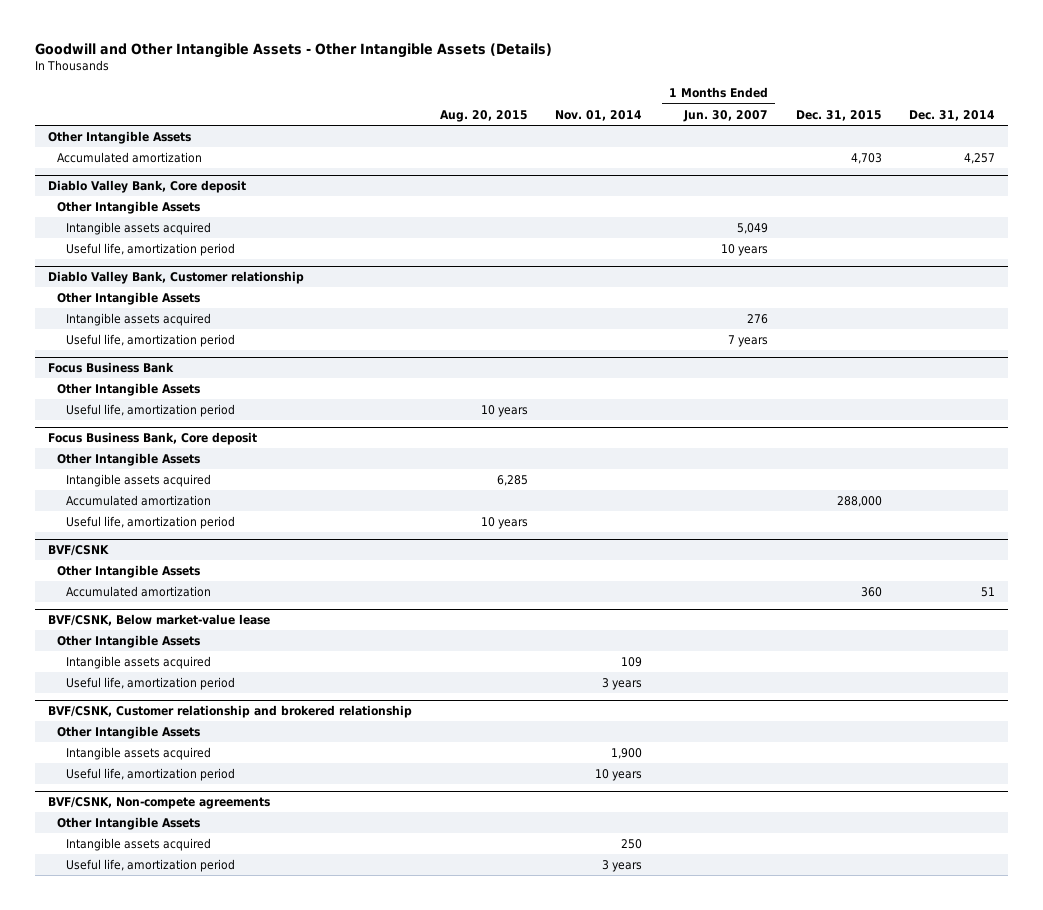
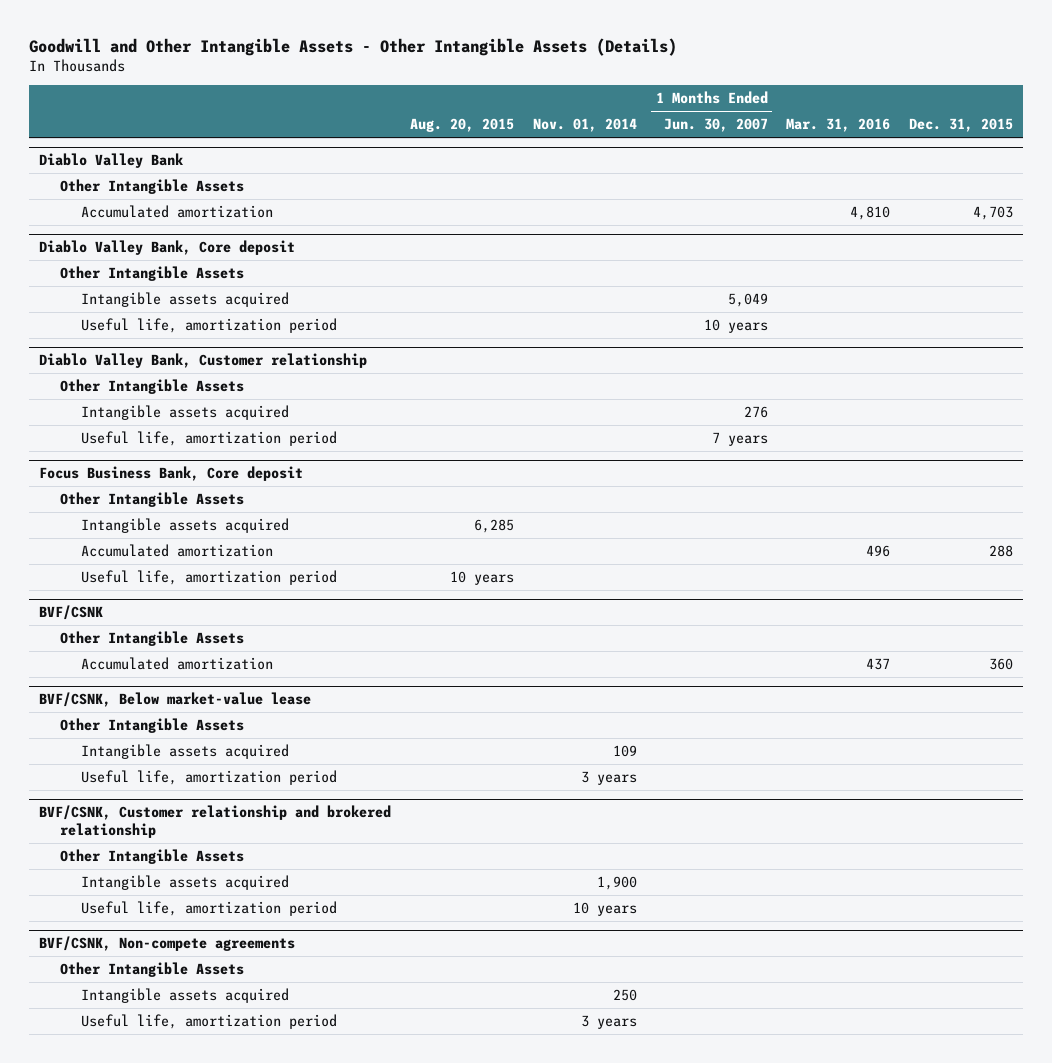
[908,109,995,121] Dec. 31, 2014 -> none
none -> [786,118,891,133] Mar. 31, 2016
none -> [38,152,183,168] Diablo Valley Bank
[48,362,175,374] Focus Business Bank -> none
[57,383,201,397] Other Intangible Assets -> none
[66,404,236,418] Useful life, amortization period -> none
[836,496,882,508] 288,000 -> [989,544,1014,557] 288

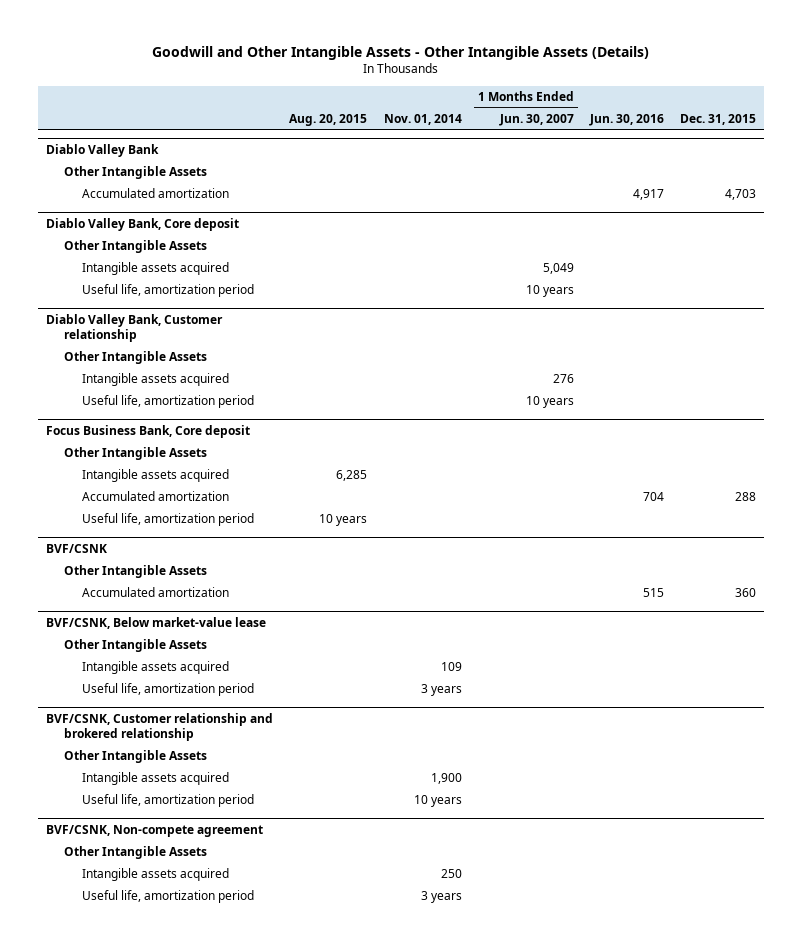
[786,118,891,133] Mar. 31, 2016 -> none
none -> [588,114,664,127] Jun. 30, 2016
[711,431,768,446] 7 years -> [525,396,574,409] 10 years
[38,935,295,951] BVF/CSNK, Non-compete agreements -> [46,824,264,837] BVF/CSNK, Non-compete agreement

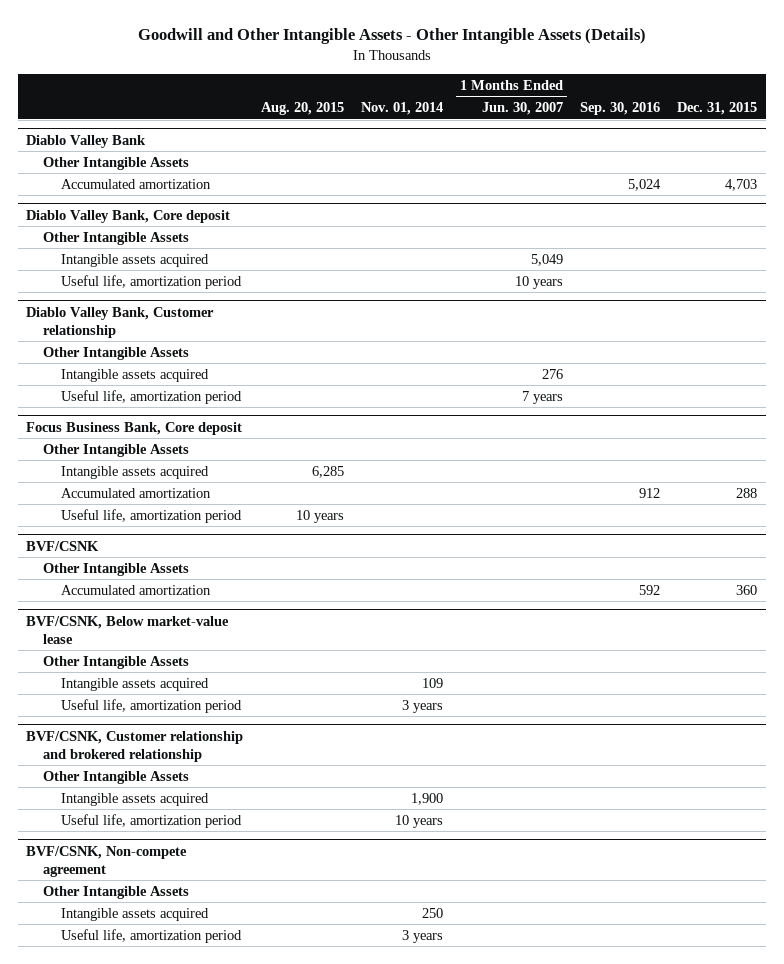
[588,114,664,127] Jun. 30, 2016 -> none
none -> [580,102,661,116] Sep. 30, 2016
[525,396,574,409] 10 years -> [522,390,564,404] 7 years

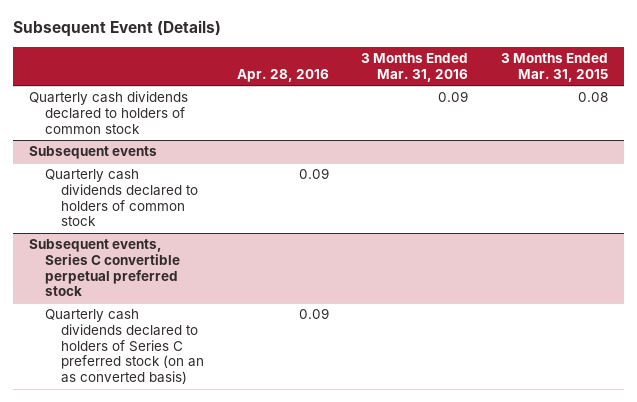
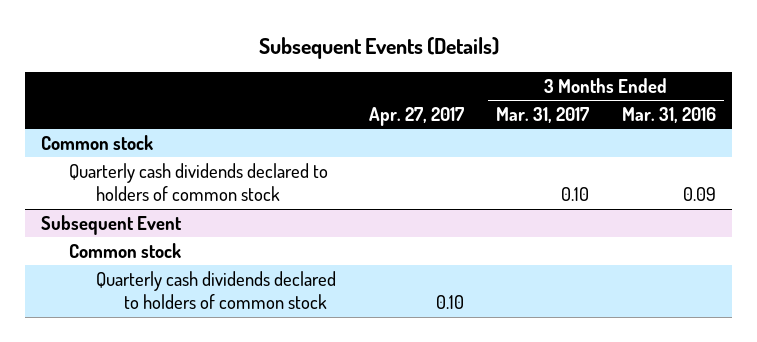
[12,20,221,38] Subsequent Event (Details) -> [258,36,499,59] Subsequent Events (Details)
[236,68,329,82] Apr. 28, 2016 -> none
[500,53,608,82] 3 Months Ended Mar. 31, 2015 -> none
none -> [368,107,464,127] Apr. 27, 2017
none -> [496,107,590,124] Mar. 31, 2017
none -> [41,134,154,150] Common stock
[29,146,158,160] Subsequent events -> [41,214,183,235] Subsequent Event
none -> [68,242,181,258] Common stock
[29,239,181,297] Subsequent events, Series C convertible perpetual preferred stock -> none
[45,309,205,385] Quarterly cash dividends declared to holders of Series C preferred stock (on an as converted basis) -> none

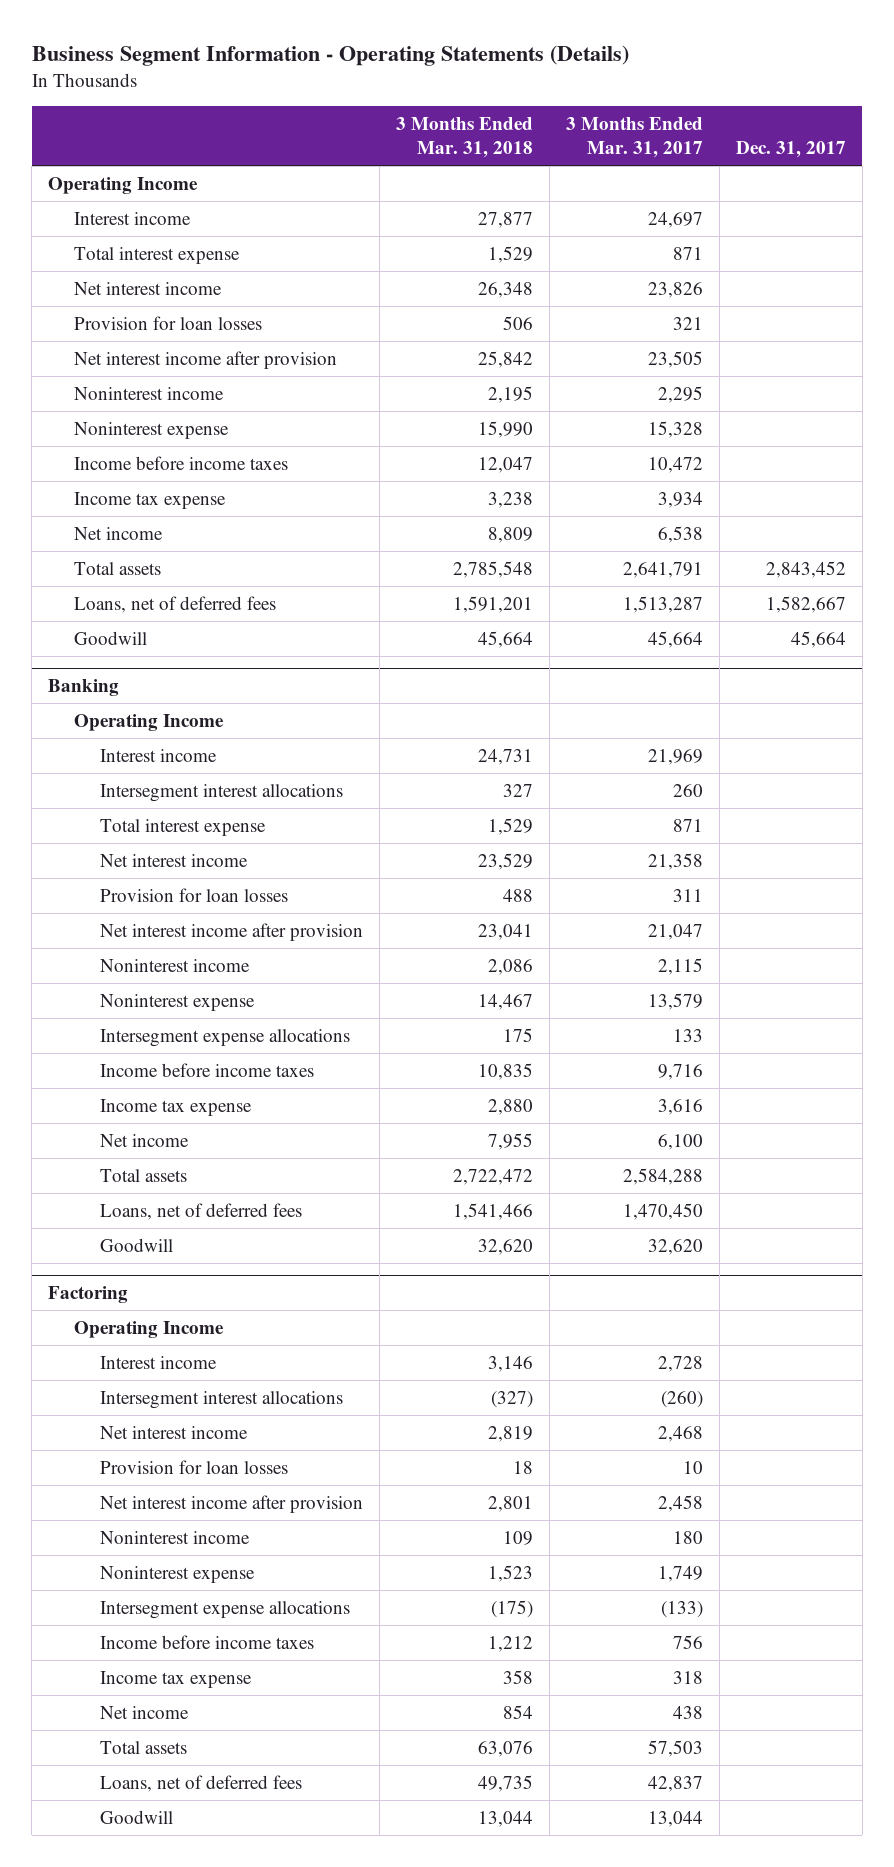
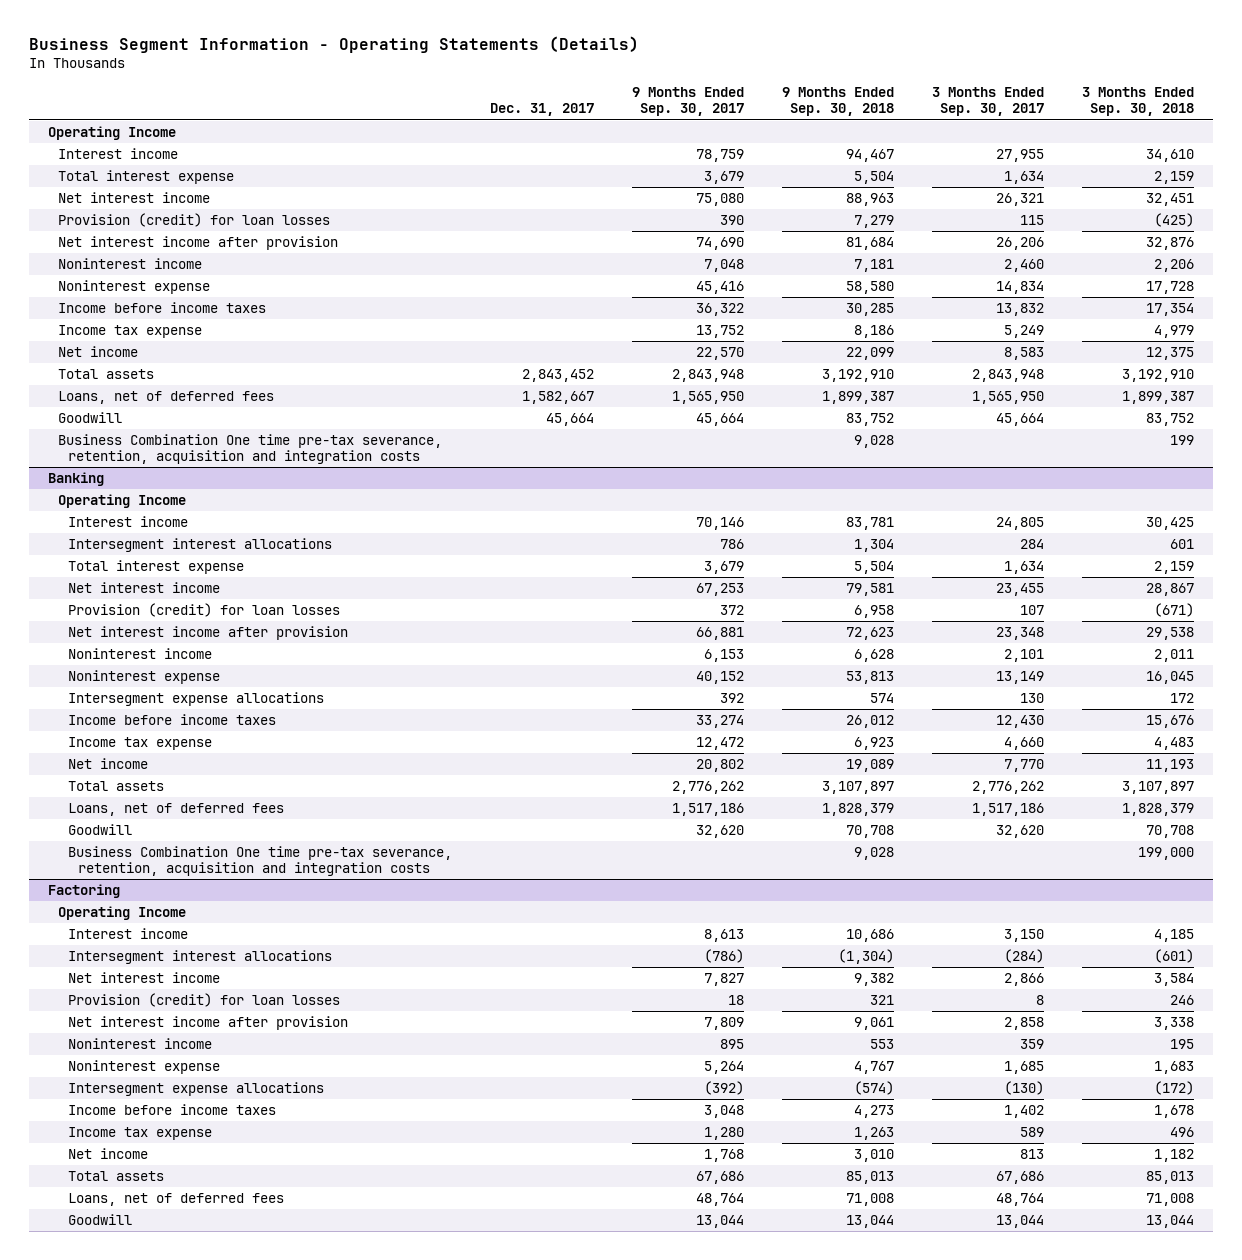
[396,116,534,158] 3 Months Ended Mar. 31, 2018 -> none
[566,116,704,158] 3 Months Ended Mar. 31, 2017 -> none
none -> [631,87,744,117] 9 Months Ended Sep. 30, 2017
none -> [781,87,894,117] 9 Months Ended Sep. 30, 2018
none -> [931,87,1044,117] 3 Months Ended Sep. 30, 2017
none -> [1081,87,1194,117] 3 Months Ended Sep. 30, 2018
[74,315,263,330] Provision for loan losses -> [57,213,330,228] Provision (credit) for loan losses
none -> [57,434,442,465] Business Combination One time pre-tax severance, retention, acquisition and integration costs
[100,887,289,902] Provision for loan losses -> [67,603,340,618] Provision (credit) for loan losses
none -> [67,846,452,877] Business Combination One time pre-tax severance, retention, acquisition and integration costs
[100,1459,289,1474] Provision for loan losses -> [67,993,340,1008] Provision (credit) for loan losses

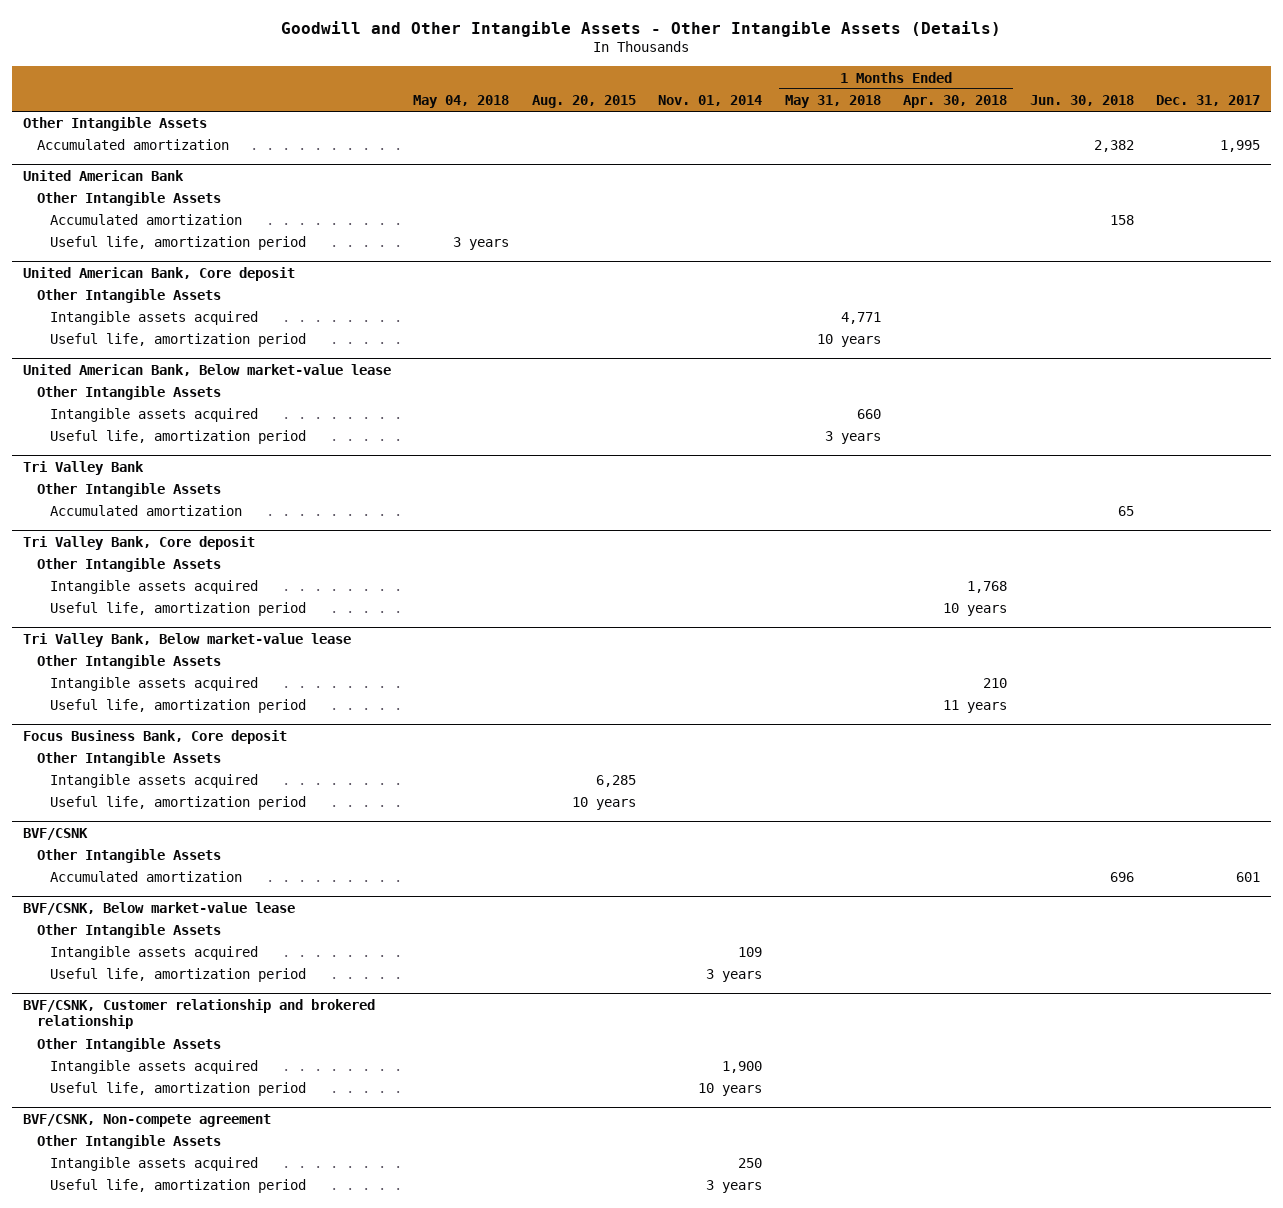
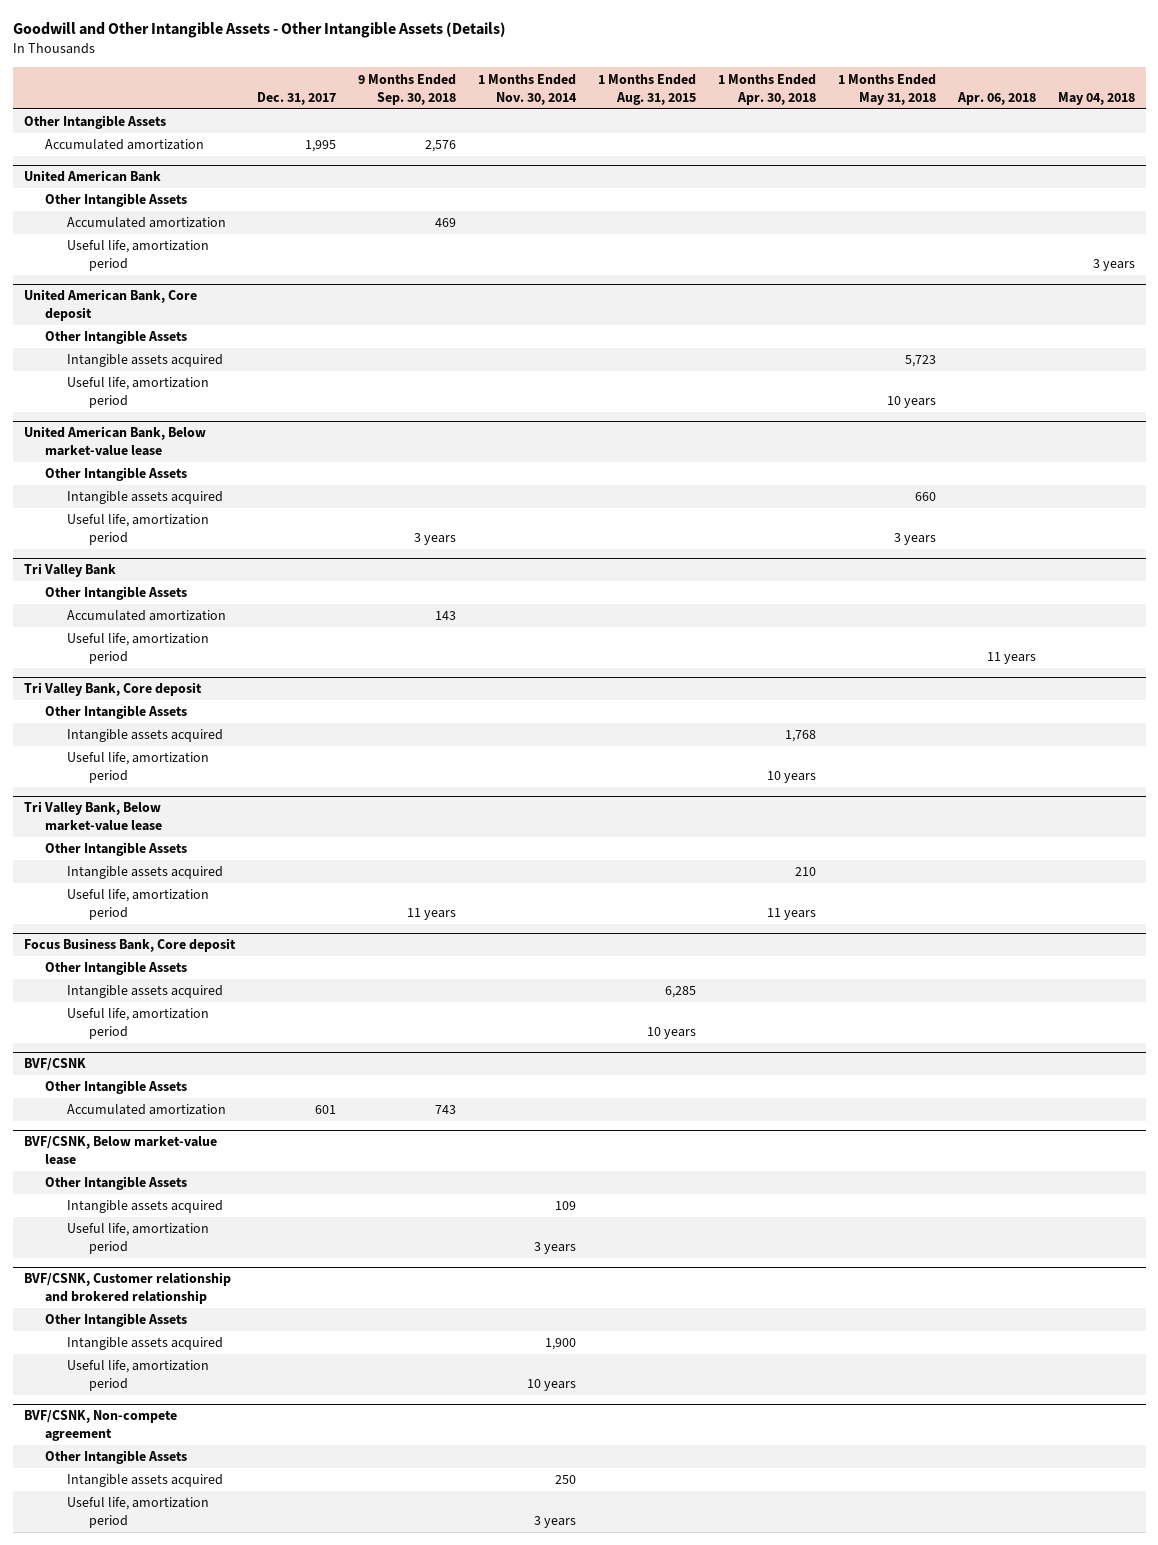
[531,95,636,109] Aug. 20, 2015 -> none
[658,95,763,107] Nov. 01, 2014 -> none
[1029,95,1134,107] Jun. 30, 2018 -> none
none -> [357,73,456,105] 9 Months Ended Sep. 30, 2018
none -> [477,73,577,105] 1 Months Ended Nov. 30, 2014
none -> [597,73,696,105] 1 Months Ended Aug. 31, 2015
none -> [956,91,1036,105] Apr. 06, 2018
[840,312,881,325] 4,771 -> [904,355,936,368] 5,723
none -> [67,633,210,665] Useful life, amortization period

